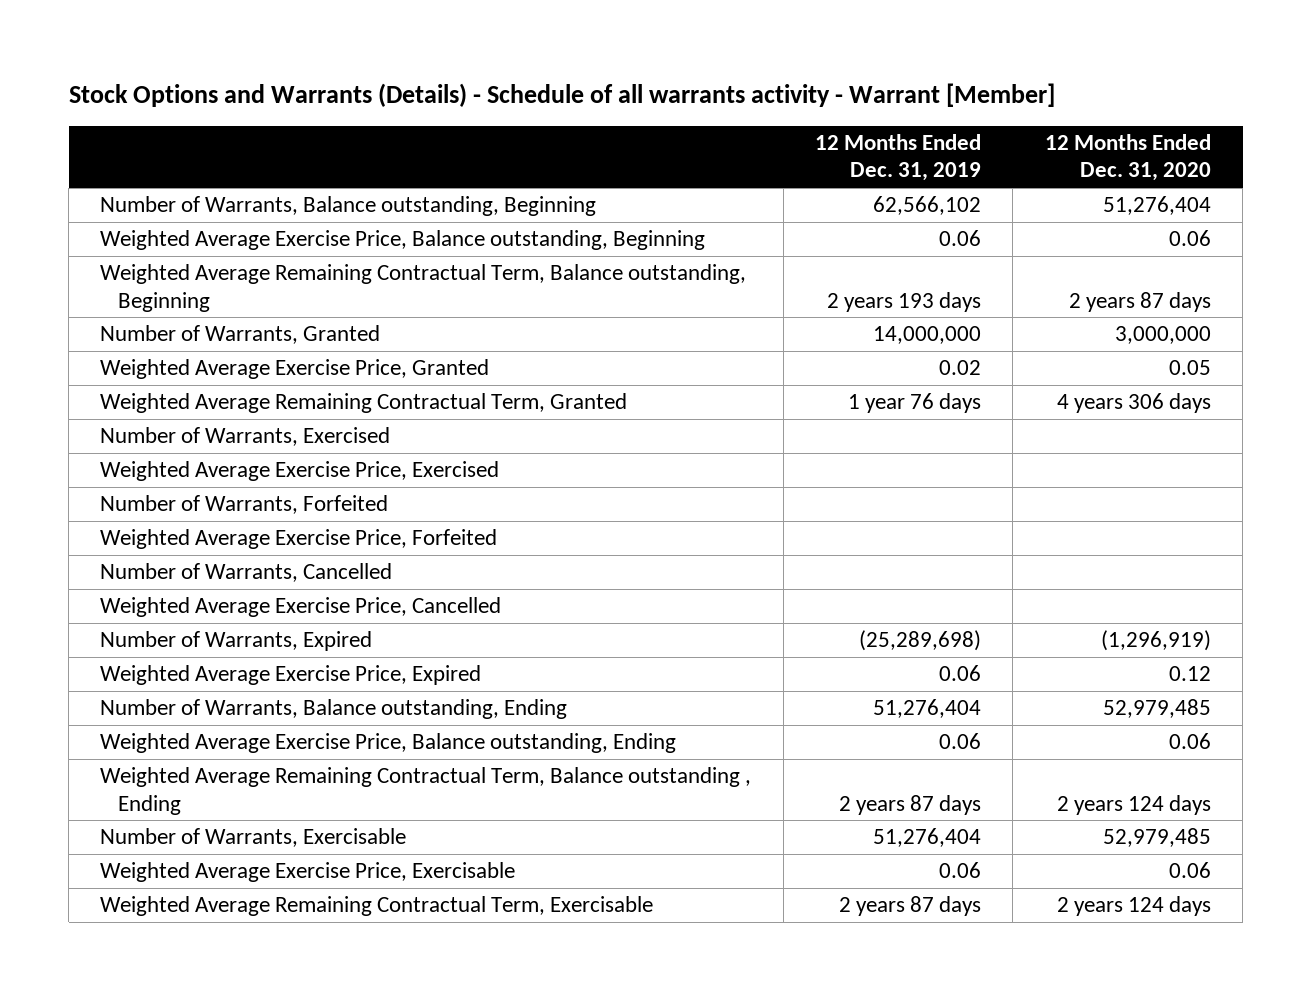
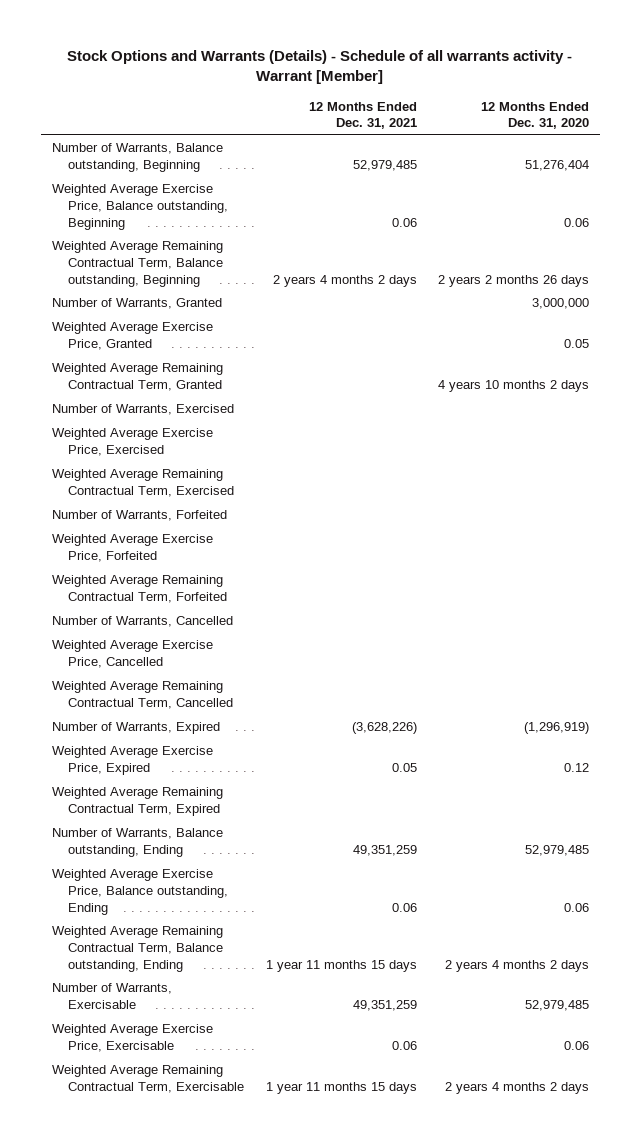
[815,133,982,182] 12 Months Ended Dec. 31, 2019 -> none
none -> [308,101,417,130] 12 Months Ended Dec. 31, 2021
[1068,291,1211,312] 2 years 87 days -> [438,274,590,287] 2 years 2 months 26 days
[1056,393,1211,414] 4 years 306 days -> [438,380,590,393] 4 years 10 months 2 days
none -> [51,469,235,498] Weighted Average Remaining Contractual Term, Exercised
none -> [51,575,228,604] Weighted Average Remaining Contractual Term, Forfeited
none -> [51,681,234,710] Weighted Average Remaining Contractual Term, Cancelled
none -> [51,787,223,817] Weighted Average Remaining Contractual Term, Expired
[100,767,752,815] Weighted Average Remaining Contractual Term, Balance outstanding , Ending -> [51,926,224,972] Weighted Average Remaining Contractual Term, Balance outstanding, Ending
[1056,794,1211,815] 2 years 124 days -> [445,959,590,972] 2 years 4 months 2 days
[1056,896,1211,917] 2 years 124 days -> [445,1082,590,1095] 2 years 4 months 2 days

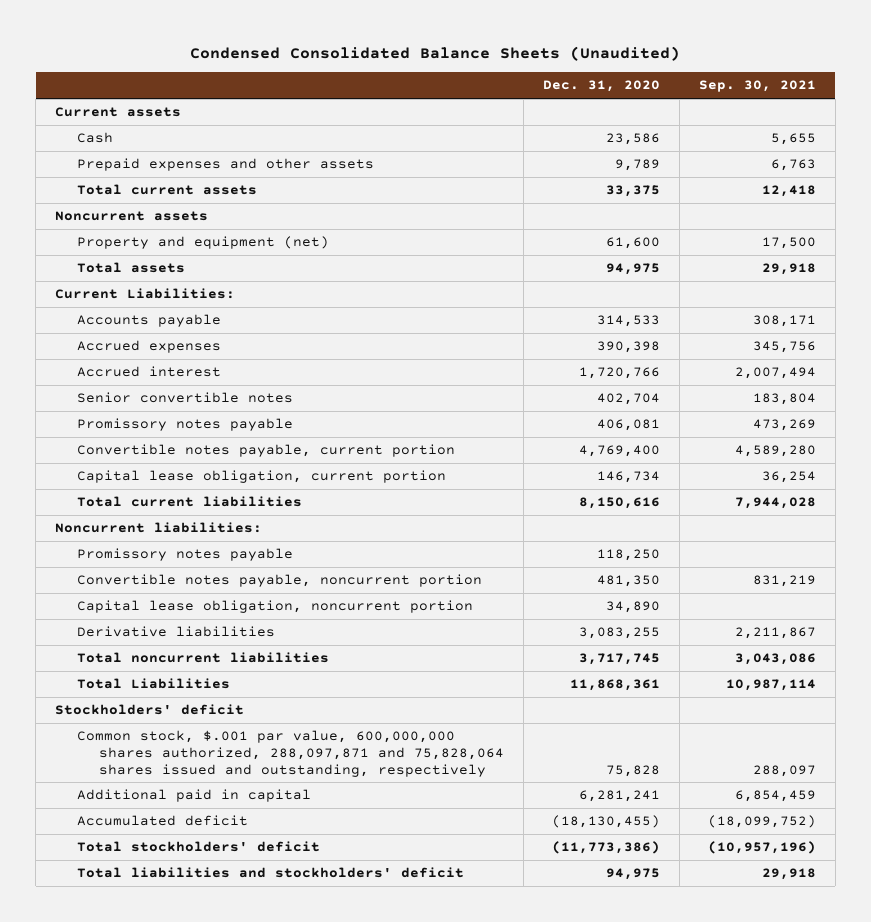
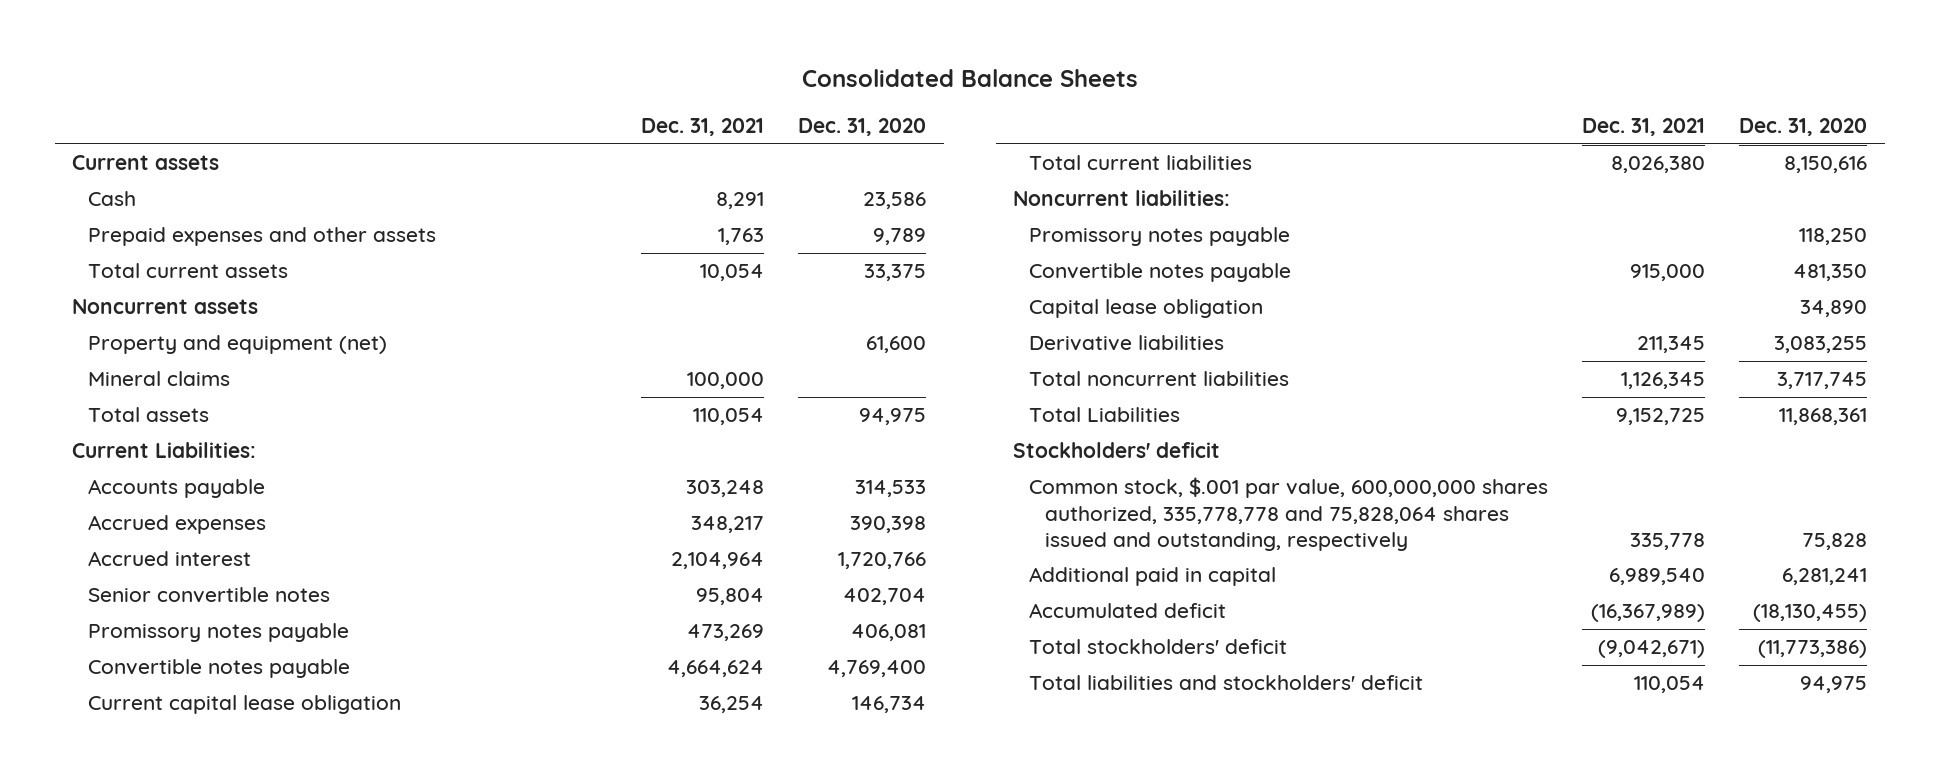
[190,45,681,61] Condensed Consolidated Balance Sheets (Unaudited) -> [801,69,1138,88] Consolidated Balance Sheets
[698,80,816,93] Sep. 30, 2021 -> none
none -> [641,118,765,137] Dec. 31, 2021
none -> [88,371,231,387] Mineral claims
[77,444,456,458] Convertible notes payable, current portion -> [88,659,351,679] Convertible notes payable
[77,470,447,484] Capital lease obligation, current portion -> [88,695,402,715] Current capital lease obligation
[77,574,483,588] Convertible notes payable, noncurrent portion -> [1028,263,1291,283] Convertible notes payable
[77,600,474,614] Capital lease obligation, noncurrent portion -> [1028,299,1263,319] Capital lease obligation
[77,730,505,777] Common stock, $.001 par value, 600,000,000 shares authorized, 288,097,871 and 75,828,064 shares issued and outstanding, respectively -> [1028,477,1548,551] Common stock, $.001 par value, 600,000,000 shares authorized, 335,778,778 and 75,828,064 shares issued and outstanding, respectively

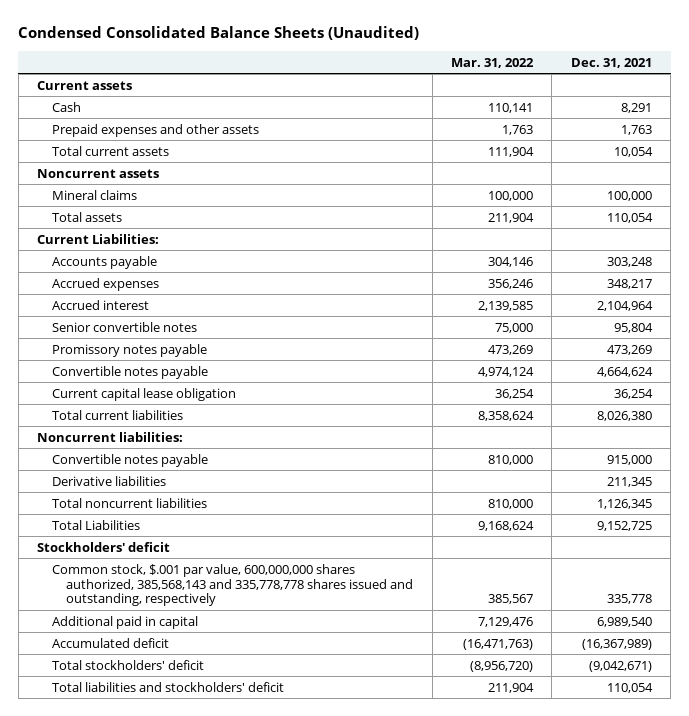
[801,69,1138,88] Consolidated Balance Sheets -> [18,26,420,41] Condensed Consolidated Balance Sheets (Unaudited)
[798,118,927,137] Dec. 31, 2020 -> none
none -> [450,57,534,68] Mar. 31, 2022
[88,335,388,355] Property and equipment (net) -> none
[1028,227,1290,247] Promissory notes payable -> none
[1028,299,1263,319] Capital lease obligation -> none
[1028,477,1548,551] Common stock, $.001 par value, 600,000,000 shares authorized, 335,778,778 and 75,828,064 shares issued and outstanding, respectively -> [51,563,414,607] Common stock, $.001 par value, 600,000,000 shares authorized, 385,568,143 and 335,778,778 shares issued and outstanding, respectively

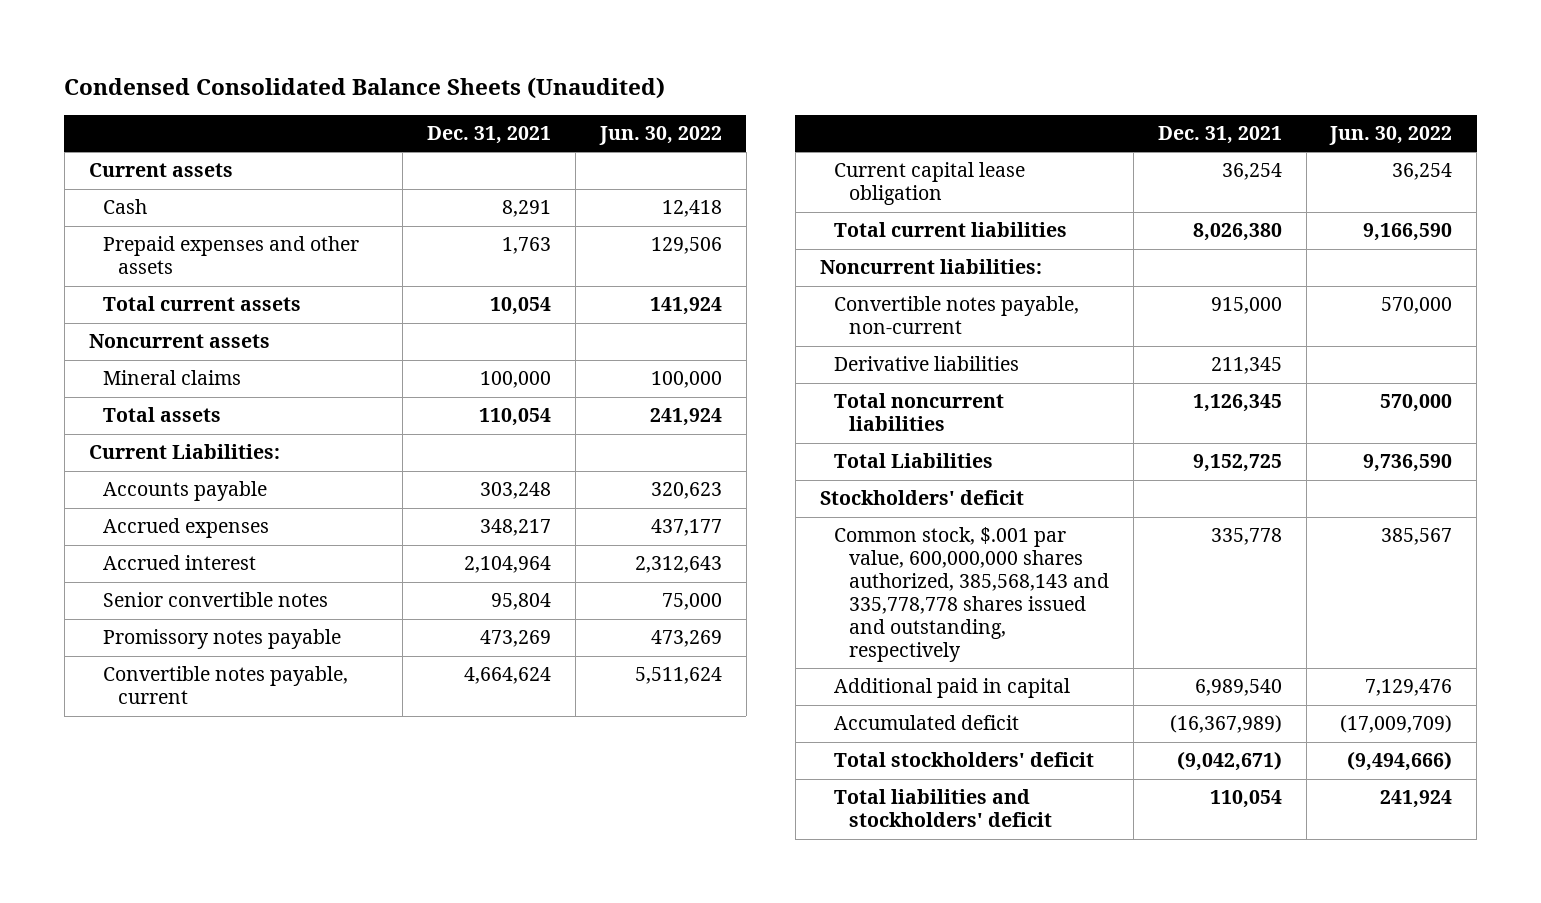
[450,57,534,68] Mar. 31, 2022 -> none
none -> [598,126,722,146] Jun. 30, 2022
[51,365,208,379] Convertible notes payable -> [103,666,349,705] Convertible notes payable, current
[51,453,208,467] Convertible notes payable -> [834,296,1080,335] Convertible notes payable, non-current

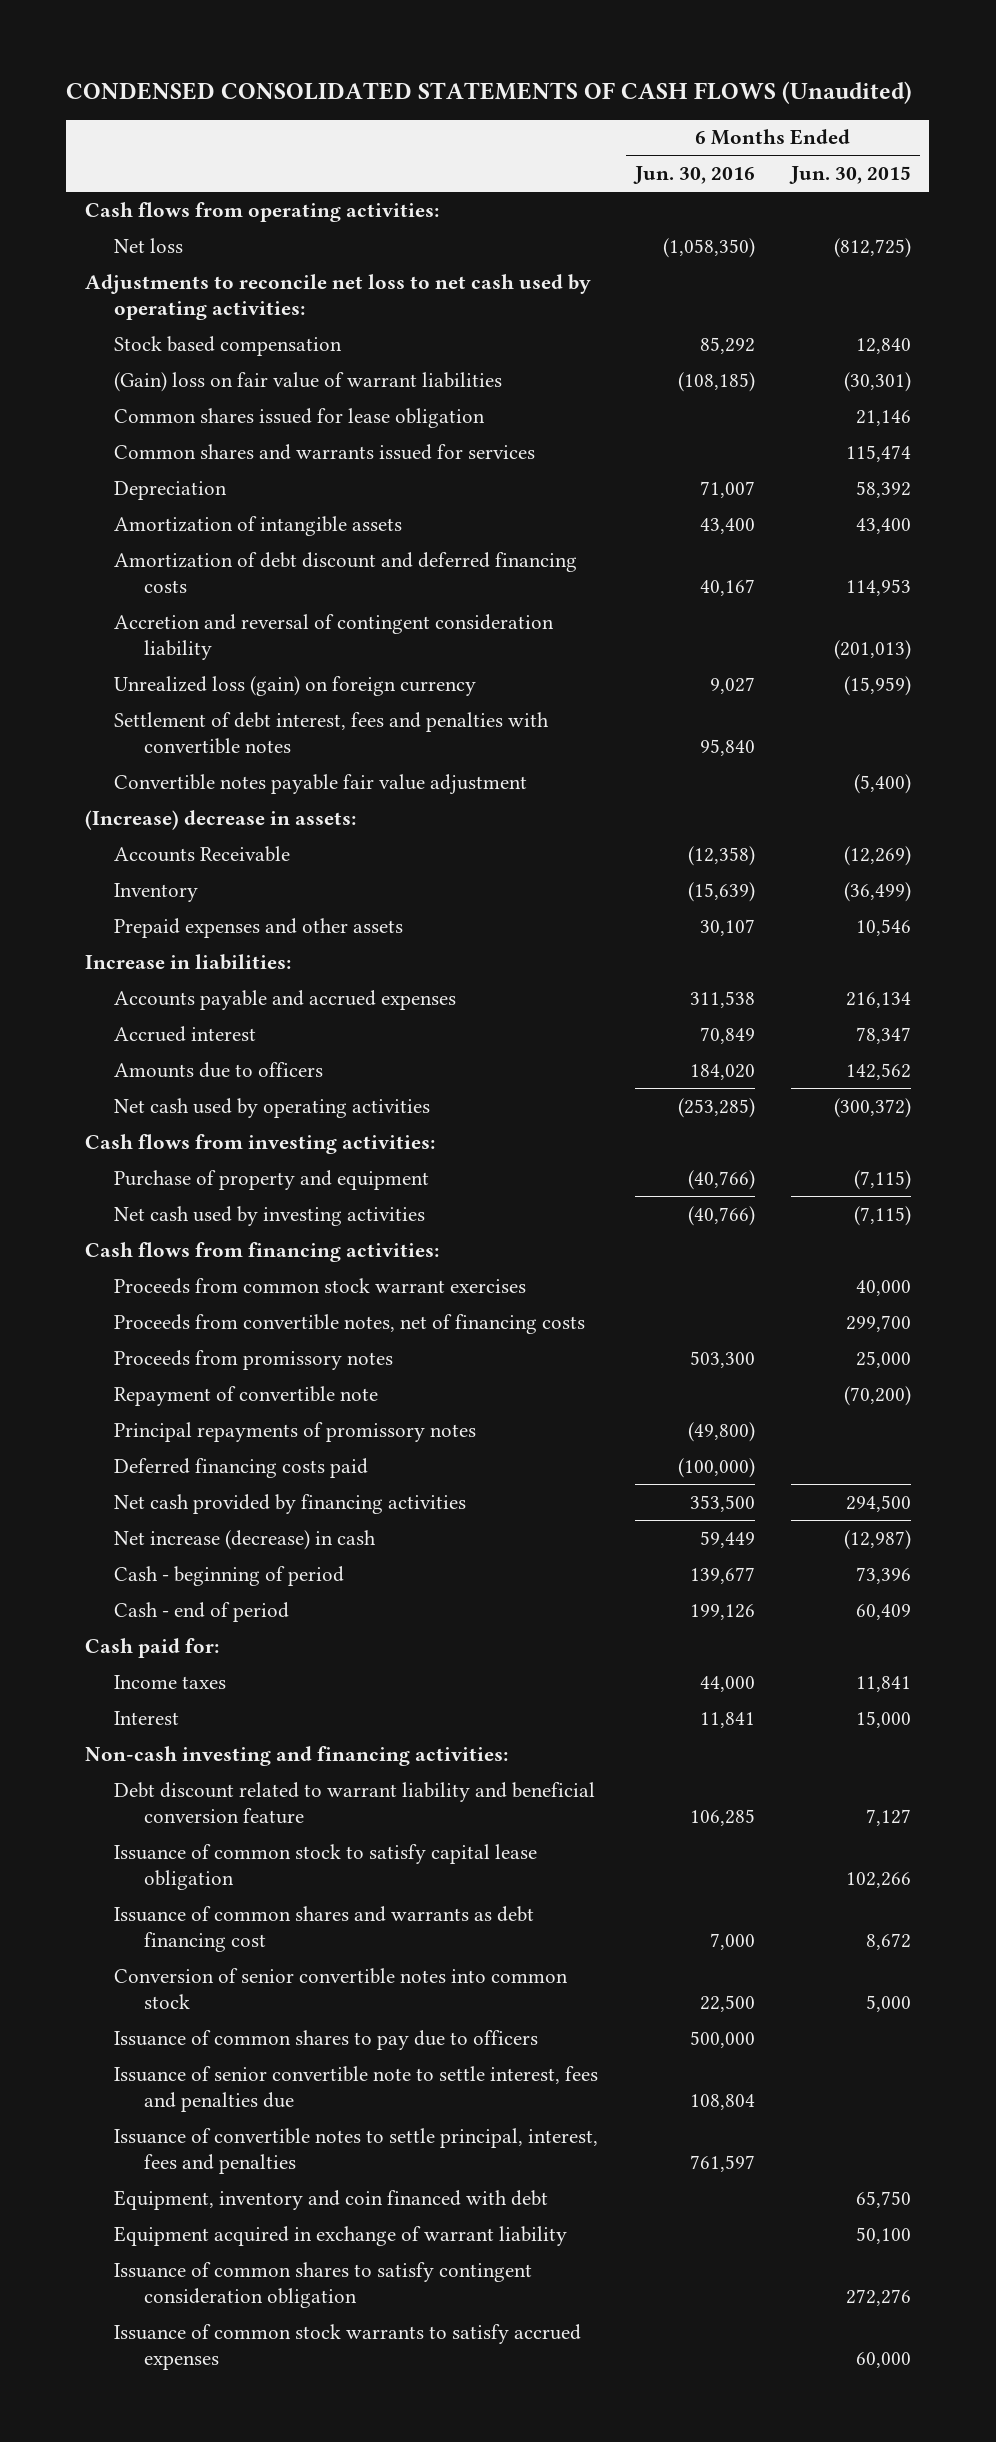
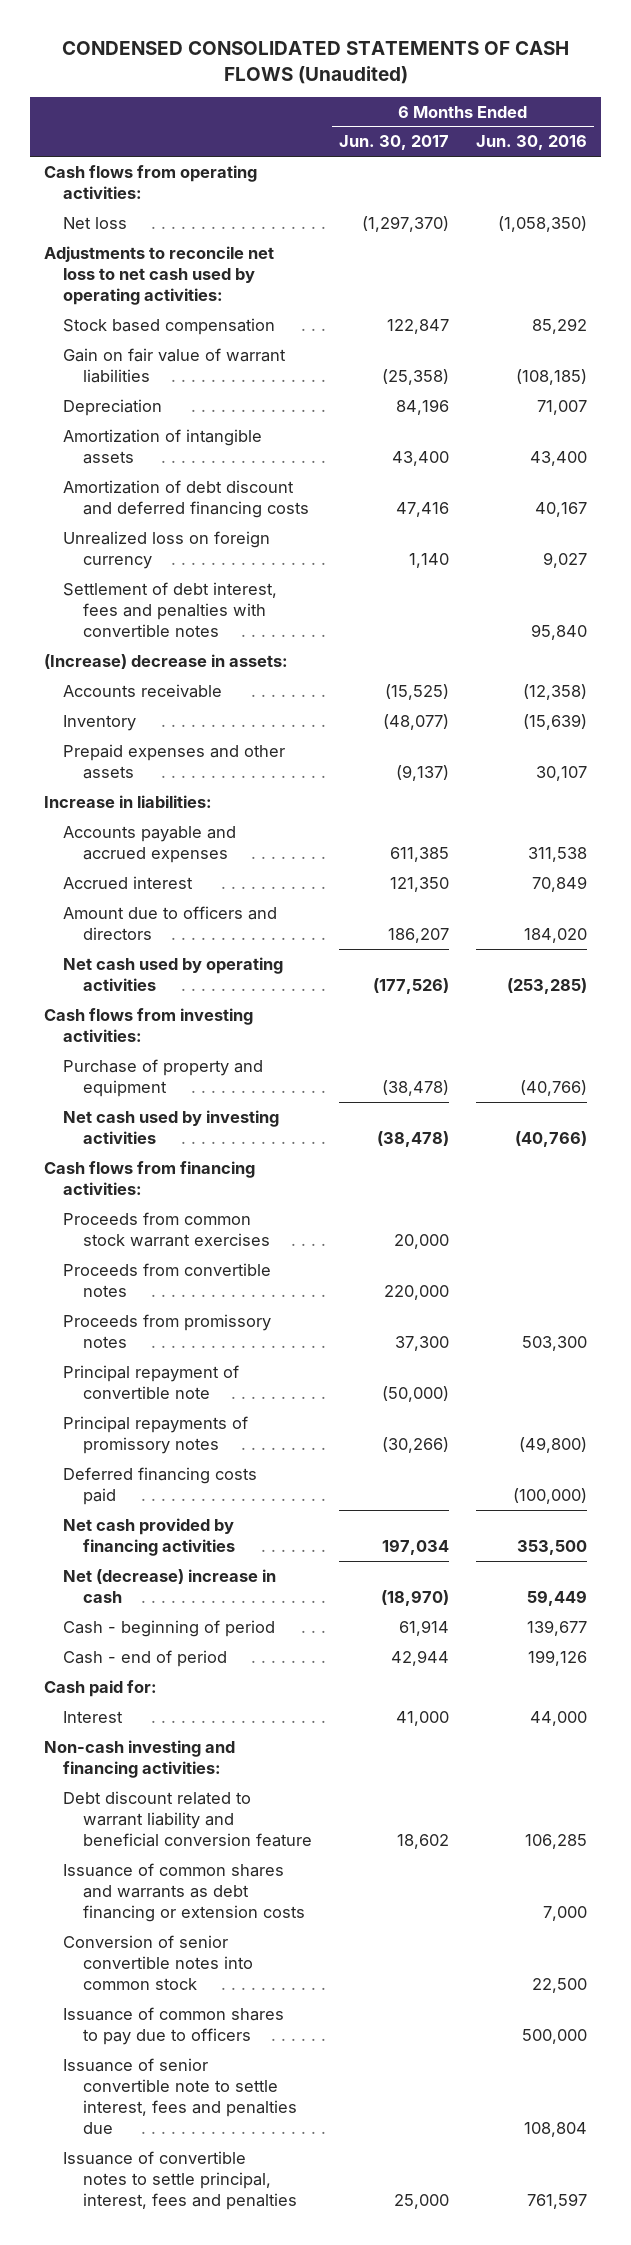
[788,165,911,184] Jun. 30, 2015 -> none
none -> [339,135,450,151] Jun. 30, 2017
[114,407,486,428] Common shares issued for lease obligation -> none
[114,443,536,460] Common shares and warrants issued for services -> none
[114,371,503,392] (Gain) loss on fair value of warrant liabilities -> [63,347,287,383] Gain on fair value of warrant liabilities
[114,613,555,661] Accretion and reversal of contingent consideration liability -> none
[114,675,477,696] Unrealized loss (gain) on foreign currency -> [63,530,271,569] Unrealized loss on foreign currency
[114,773,528,794] Convertible notes payable fair value adjustment -> none
[114,845,291,862] Accounts Receivable -> [63,683,223,698] Accounts receivable
[114,1061,324,1078] Amounts due to officers -> [63,905,278,940] Amount due to officers and directors
[114,1313,586,1334] Proceeds from convertible notes, net of financing costs -> [63,1262,272,1297] Proceeds from convertible notes
[114,1385,379,1406] Repayment of convertible note -> [63,1364,240,1399] Principal repayment of convertible note
[114,1529,377,1550] Net increase (decrease) in cash -> [63,1568,277,1603] Net (decrease) increase in cash
[114,1674,227,1689] Income taxes -> none
[699,1711,755,1728] 11,841 -> [530,1710,588,1726] 44,000
[114,1843,538,1891] Issuance of common stock to satisfy capital lease obligation -> none
[114,1905,535,1953] Issuance of common shares and warrants as debt financing cost -> [63,1862,306,1922] Issuance of common shares and warrants as debt financing or extension costs
[114,2189,549,2210] Equipment, inventory and coin financed with debt -> none
[114,2225,568,2246] Equipment acquired in exchange of warrant liability -> none
[114,2261,533,2309] Issuance of common shares to satisfy contingent consideration obligation -> none
[114,2323,582,2371] Issuance of common stock warrants to satisfy accrued expenses -> none

